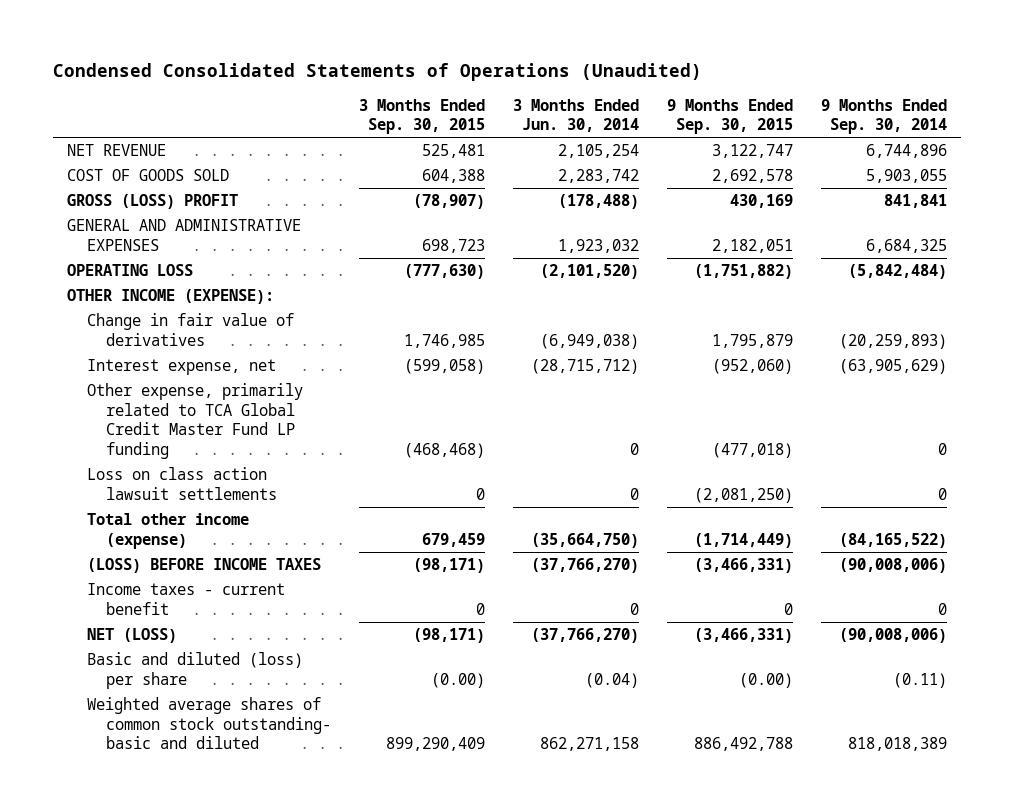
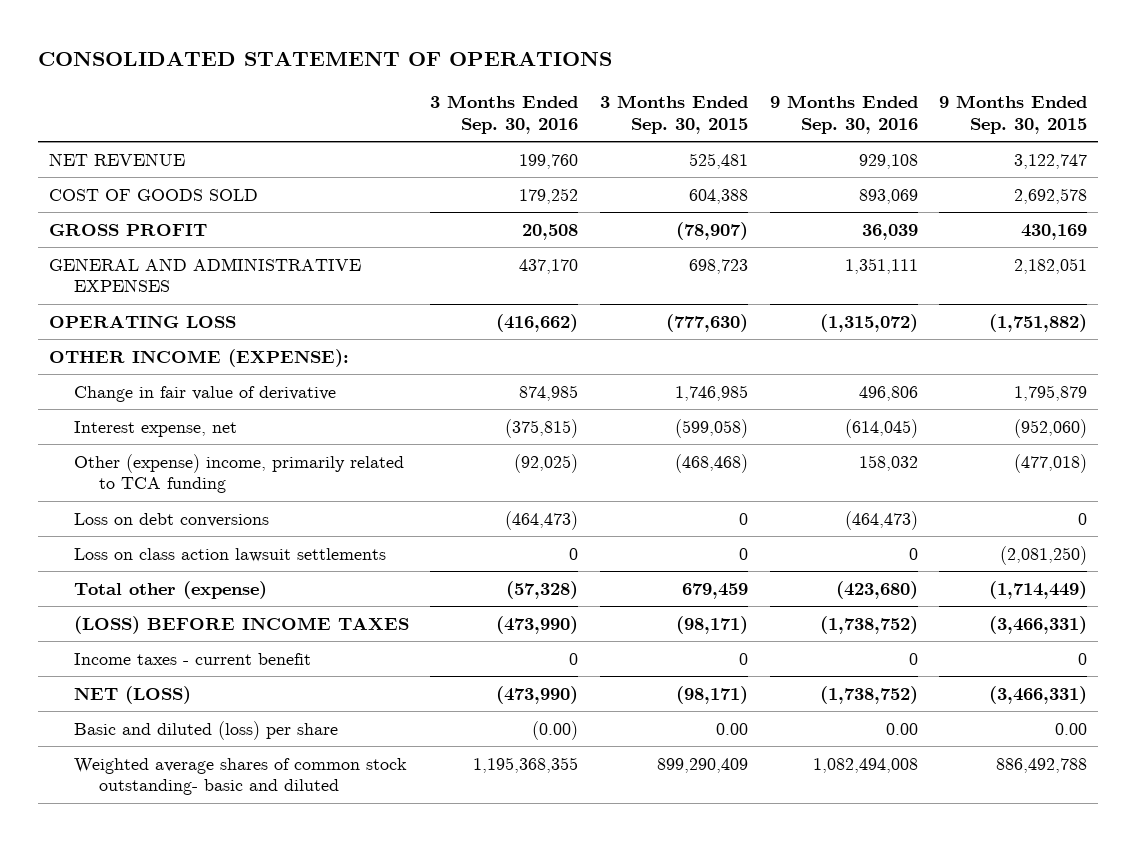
[53,63,703,82] Condensed Consolidated Statements of Operations (Unaudited) -> [37,51,612,67] CONSOLIDATED STATEMENT OF OPERATIONS
[512,98,639,133] 3 Months Ended Jun. 30, 2014 -> none
[821,98,948,135] 9 Months Ended Sep. 30, 2014 -> none
none -> [430,95,579,134] 3 Months Ended Sep. 30, 2016
none -> [769,95,918,134] 9 Months Ended Sep. 30, 2016
[67,194,239,210] GROSS (LOSS) PROFIT -> [48,223,207,236] GROSS PROFIT
[86,313,294,346] Change in fair value of derivatives -> [73,385,336,402] Change in fair value of derivative
[86,383,303,460] Other expense, primarily related to TCA Global Credit Master Fund LP funding -> [73,453,404,494] Other (expense) income, primarily related to TCA funding
none -> [73,512,269,527] Loss on debt conversions
[86,513,249,549] Total other income (expense) -> [73,580,267,599] Total other (expense)
[430,672,485,688] (0.00) -> [716,722,749,735] 0.00
[739,672,794,688] (0.00) -> [1055,722,1088,735] 0.00

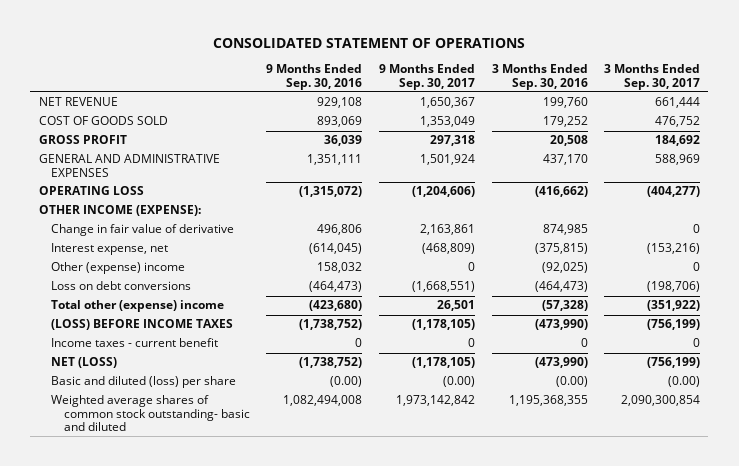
[600,95,749,134] 3 Months Ended Sep. 30, 2015 -> none
[939,95,1088,134] 9 Months Ended Sep. 30, 2015 -> none
none -> [378,64,475,90] 9 Months Ended Sep. 30, 2017
none -> [604,64,701,90] 3 Months Ended Sep. 30, 2017
[73,453,404,494] Other (expense) income, primarily related to TCA funding -> [51,262,186,275] Other (expense) income
[73,547,386,562] Loss on class action lawsuit settlements -> none
[73,580,267,599] Total other (expense) -> [51,300,225,313] Total other (expense) income
[885,722,918,735] 0.00 -> [330,376,363,388] (0.00)

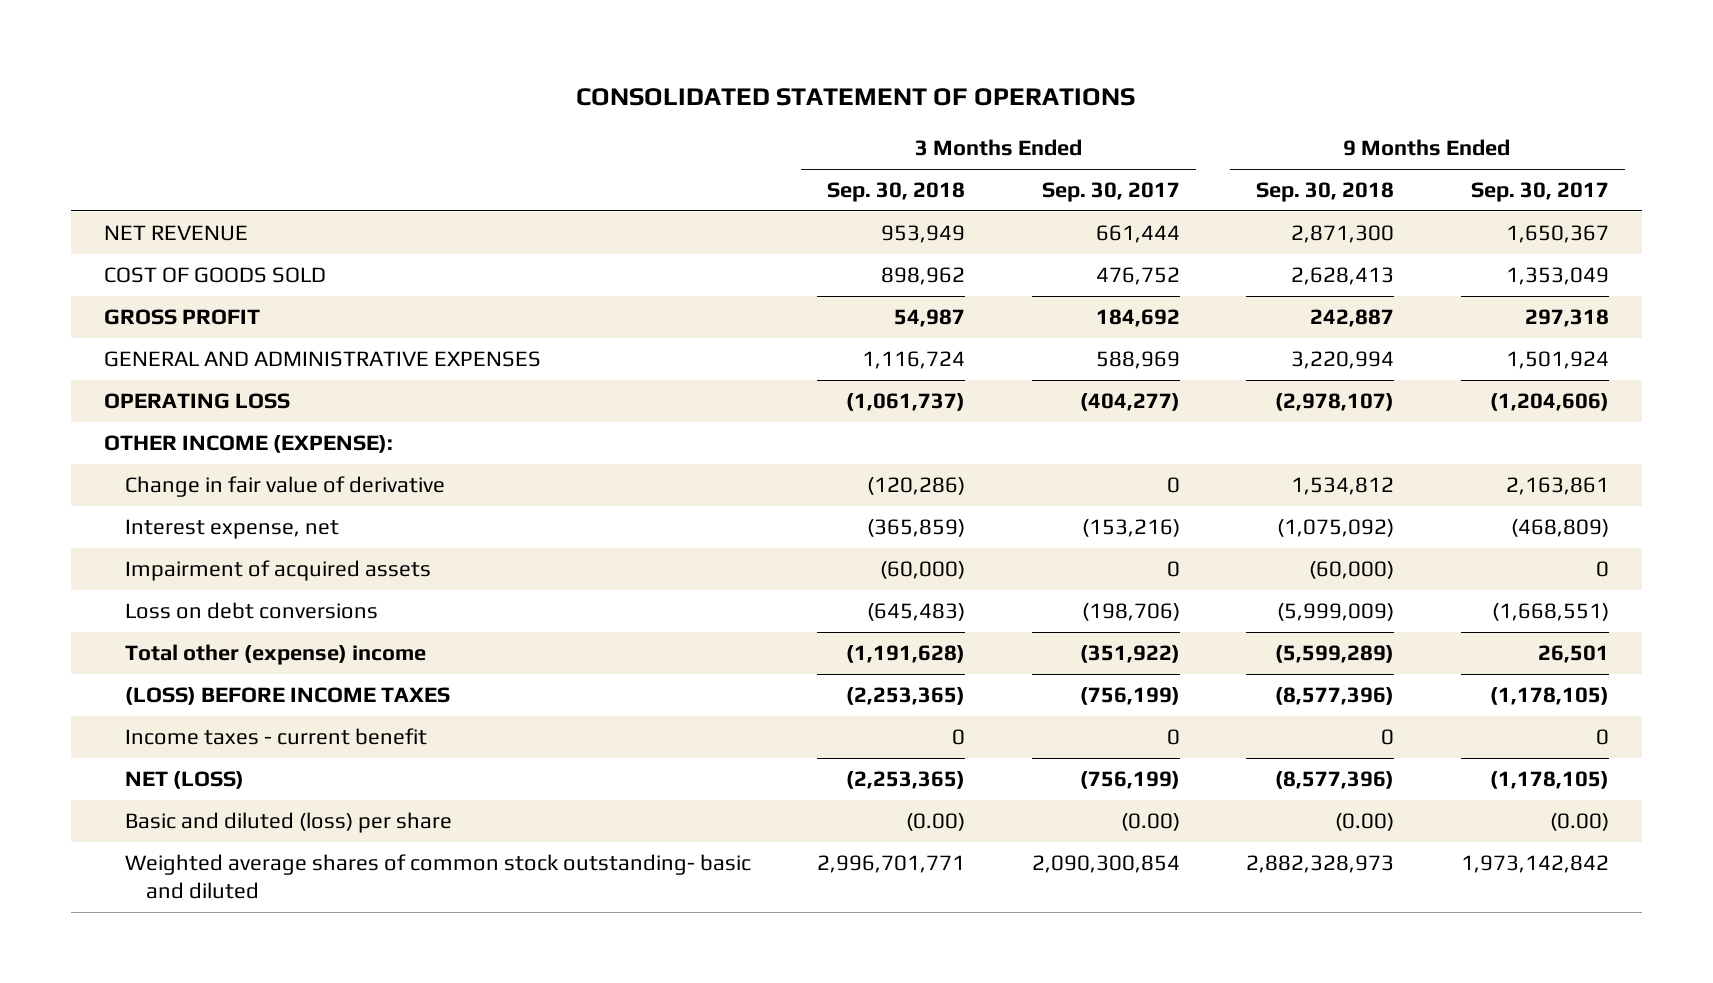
[266,64,363,90] 9 Months Ended Sep. 30, 2016 -> none
[491,64,588,90] 3 Months Ended Sep. 30, 2016 -> none
none -> [827,182,966,203] Sep. 30, 2018
none -> [1256,182,1395,203] Sep. 30, 2018
[51,262,186,275] Other (expense) income -> none
none -> [125,560,432,582] Impairment of acquired assets

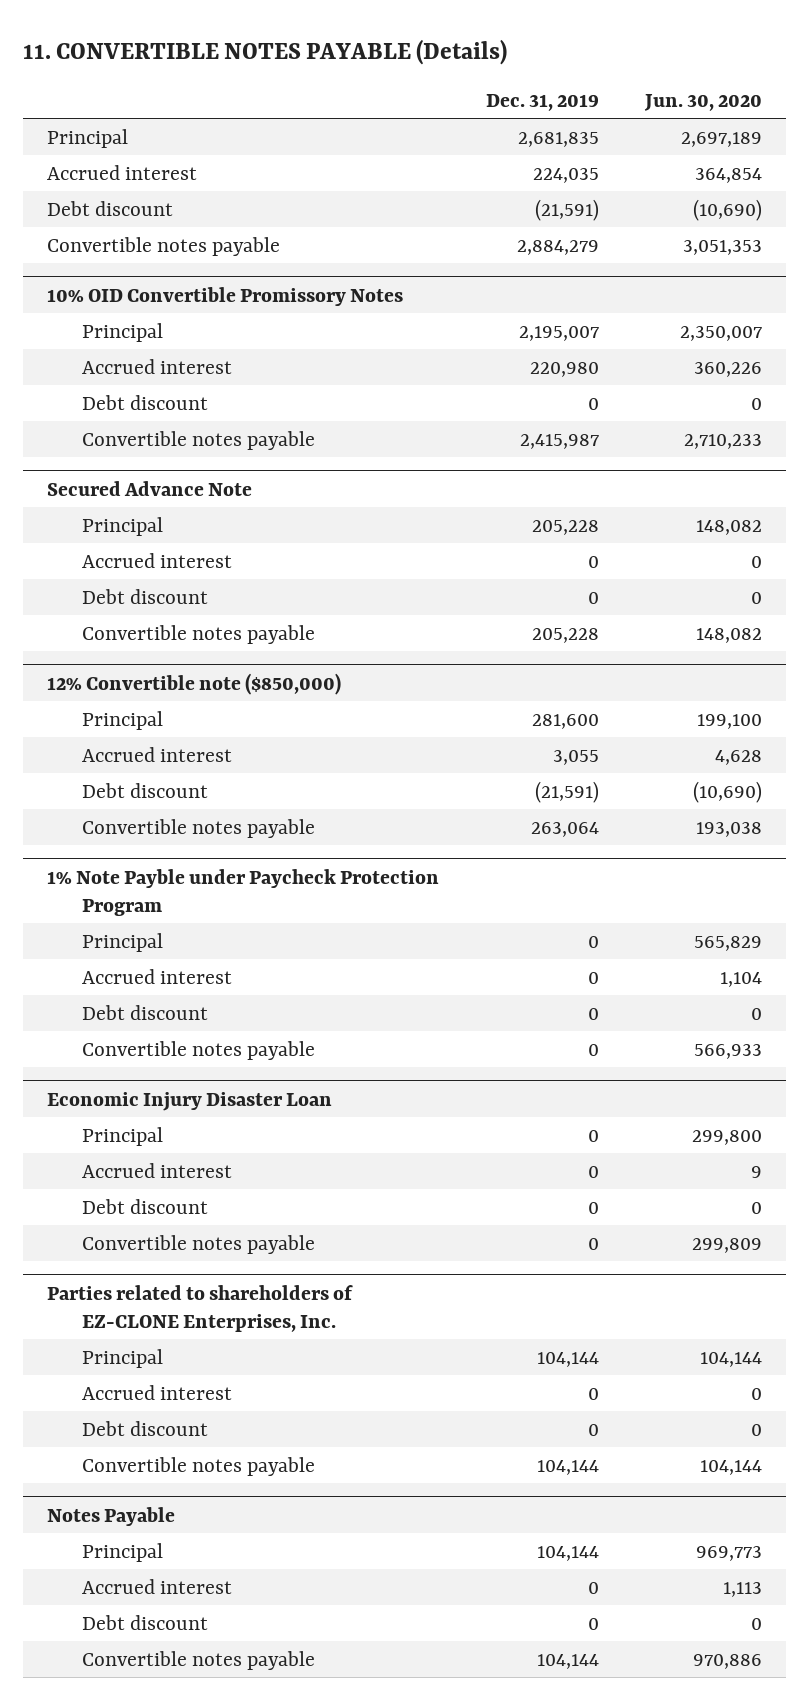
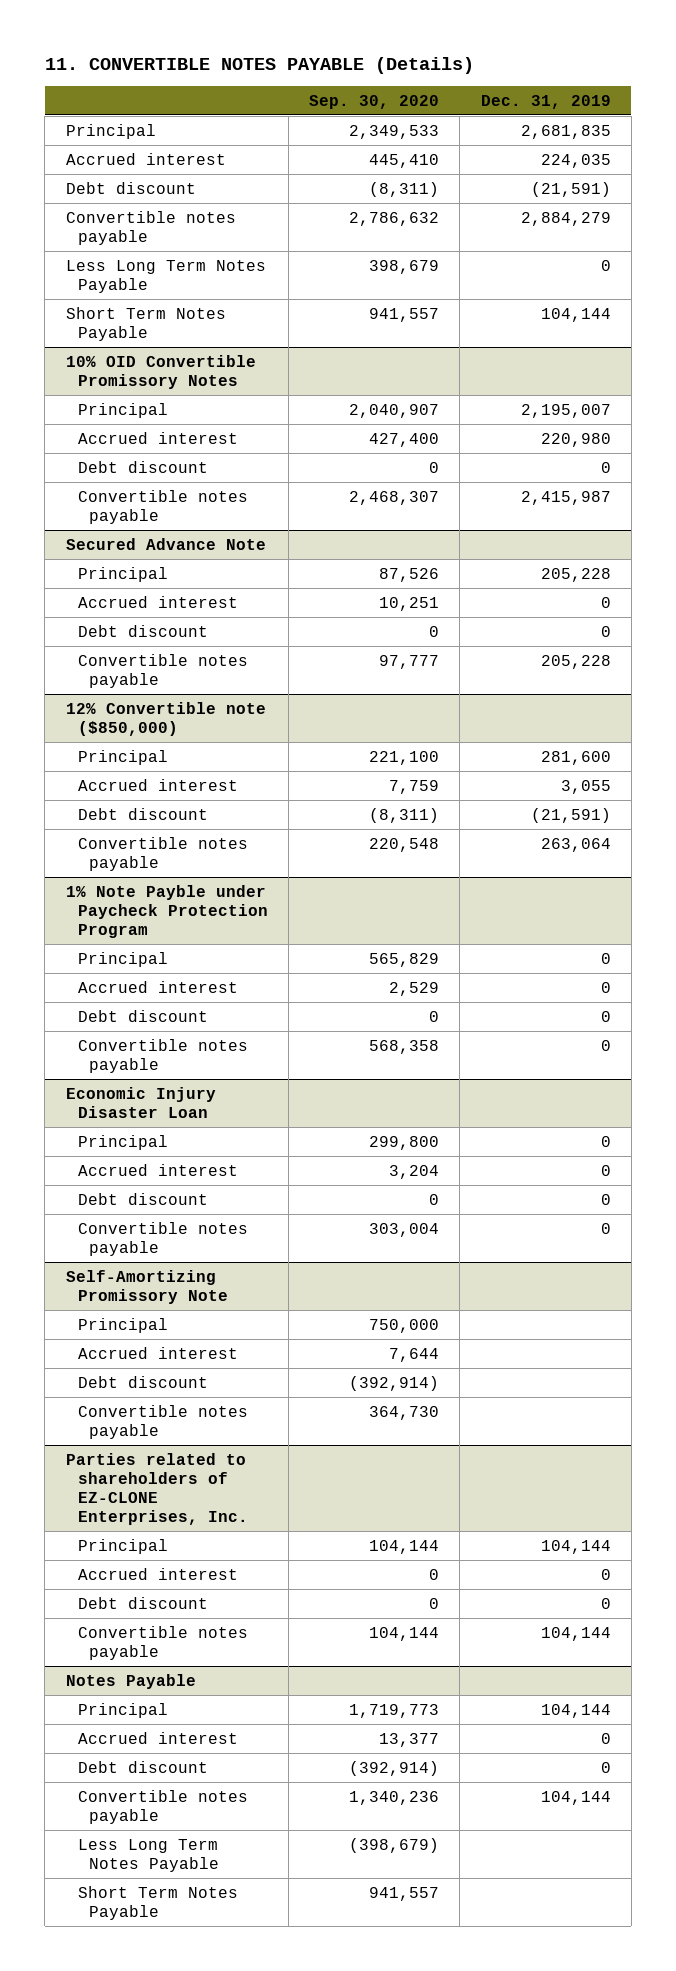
[644,93,763,111] Jun. 30, 2020 -> none
none -> [309,94,440,109] Sep. 30, 2020
none -> [65,259,266,293] Less Long Term Notes Payable
none -> [65,306,226,341] Short Term Notes Payable
none -> [65,1269,228,1304] Self-Amortizing Promissory Note
none -> [77,1317,168,1333] Principal
none -> [77,1346,238,1359] Accrued interest
none -> [77,1375,208,1388] Debt discount
none -> [77,1404,248,1439] Convertible notes payable
none -> [77,1838,220,1872] Less Long Term Notes Payable
none -> [77,1885,238,1920] Short Term Notes Payable

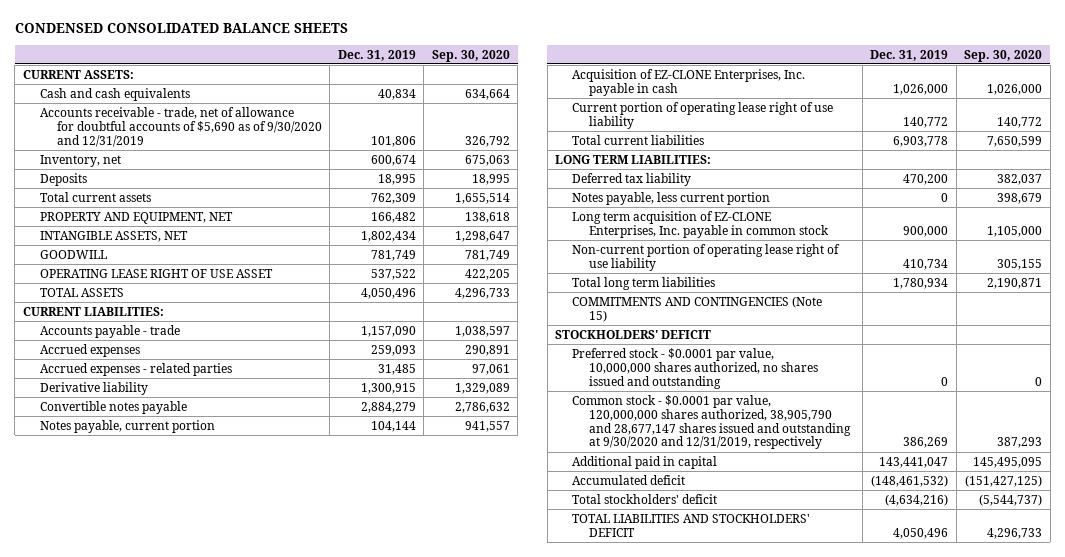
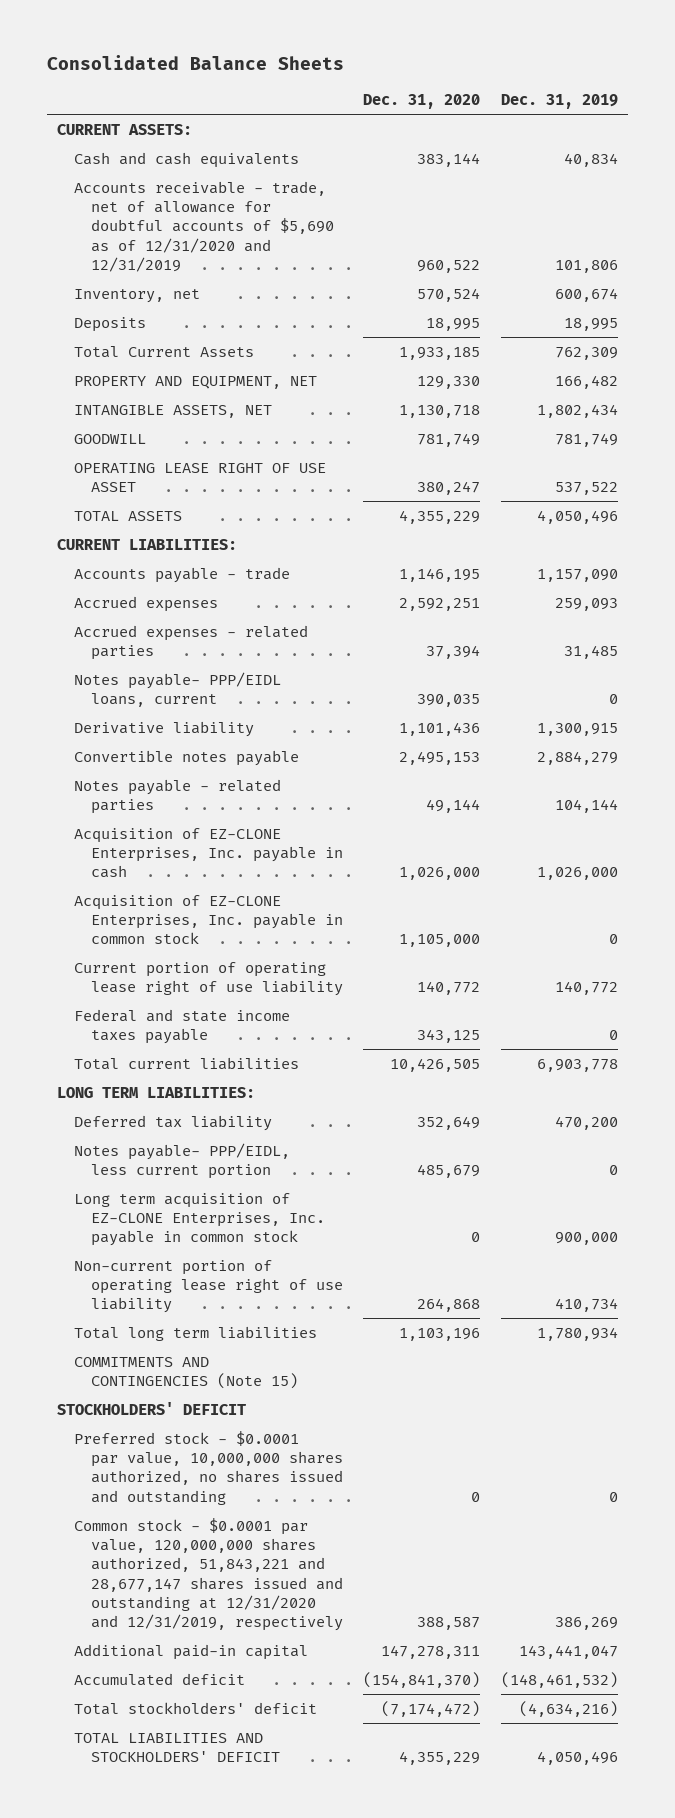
[14,22,348,33] CONDENSED CONSOLIDATED BALANCE SHEETS -> [46,55,344,71] Consolidated Balance Sheets
[431,49,510,62] Sep. 30, 2020 -> none
none -> [363,94,481,110] Dec. 31, 2020
[39,106,322,147] Accounts receivable - trade, net of allowance for doubtful accounts of $5,690 as of 9/30/2020 and 12/31/2019 -> [73,180,334,272] Accounts receivable - trade, net of allowance for doubtful accounts of $5,690 as of 12/31/2020 and 12/31/2019
[39,191,151,202] Total current assets -> [73,345,254,358] Total Current Assets
none -> [73,671,281,707] Notes payable- PPP/EIDL loans, current
[39,419,215,433] Notes payable, current portion -> [73,778,281,814] Notes payable - related parties
none -> [73,894,343,945] Acquisition of EZ-CLONE Enterprises, Inc. payable in common stock
none -> [73,1008,290,1044] Federal and state income taxes payable
[572,191,771,205] Notes payable, less current portion -> [73,1142,290,1179] Notes payable- PPP/EIDL, less current portion
[572,394,852,450] Common stock - $0.0001 par value, 120,000,000 shares authorized, 38,905,790 and 28,677,147 shares issued and outstanding at 9/30/2020 and 12/31/2019, respectively -> [73,1517,343,1632] Common stock - $0.0001 par value, 120,000,000 shares authorized, 51,843,221 and 28,677,147 shares issued and outstanding at 12/31/2020 and 12/31/2019, respectively
[572,455,718,469] Additional paid in capital -> [73,1643,308,1660] Additional paid-in capital

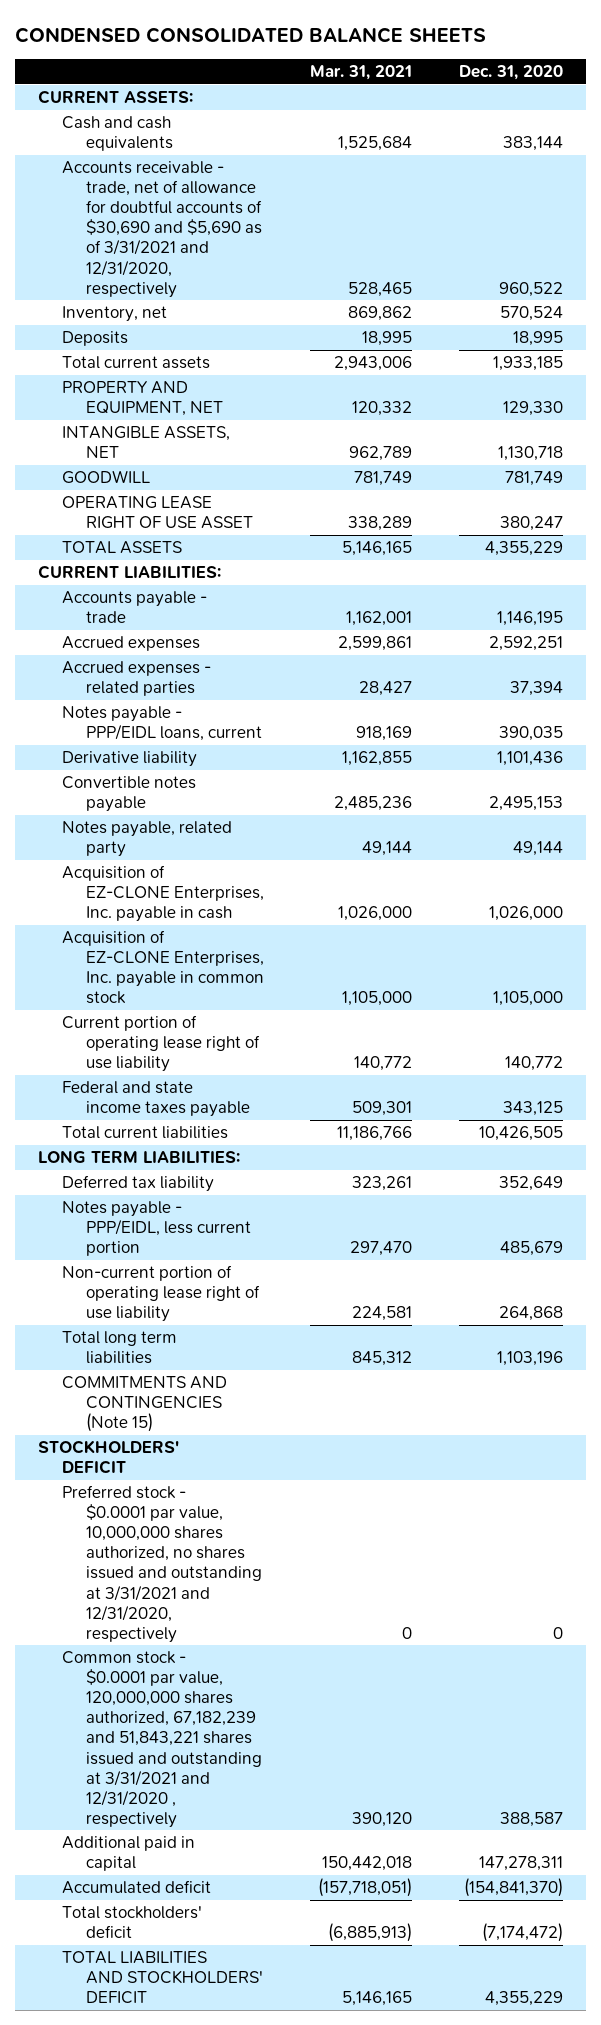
[46,55,344,71] Consolidated Balance Sheets -> [15,26,487,43] CONDENSED CONSOLIDATED BALANCE SHEETS
[501,94,619,110] Dec. 31, 2019 -> none
none -> [310,65,413,81] Mar. 31, 2021
[73,180,334,272] Accounts receivable - trade, net of allowance for doubtful accounts of $5,690 as of 12/31/2020 and 12/31/2019 -> [62,161,262,298] Accounts receivable - trade, net of allowance for doubtful accounts of $30,690 and $5,690 as of 3/31/2021 and 12/31/2020, respectively
[73,345,254,358] Total Current Assets -> [62,356,211,370] Total current assets
[73,671,281,707] Notes payable- PPP/EIDL loans, current -> [62,706,262,742] Notes payable - PPP/EIDL loans, current
[73,778,281,814] Notes payable - related parties -> [62,821,233,858] Notes payable, related party
[73,1192,325,1247] Long term acquisition of EZ-CLONE Enterprises, Inc. payable in common stock -> none
[73,1142,290,1179] Notes payable- PPP/EIDL, less current portion -> [62,1201,251,1257] Notes payable - PPP/EIDL, less current portion
[73,1430,343,1505] Preferred stock - $0.0001 par value, 10,000,000 shares authorized, no shares issued and outstanding -> [62,1485,262,1643] Preferred stock - $0.0001 par value, 10,000,000 shares authorized, no shares issued and outstanding at 3/31/2021 and 12/31/2020, respectively
[73,1517,343,1632] Common stock - $0.0001 par value, 120,000,000 shares authorized, 51,843,221 and 28,677,147 shares issued and outstanding at 12/31/2020 and 12/31/2019, respectively -> [62,1651,262,1828] Common stock - $0.0001 par value, 120,000,000 shares authorized, 67,182,239 and 51,843,221 shares issued and outstanding at 3/31/2021 and 12/31/2020 , respectively
[73,1643,308,1660] Additional paid-in capital -> [62,1836,196,1872] Additional paid in capital

